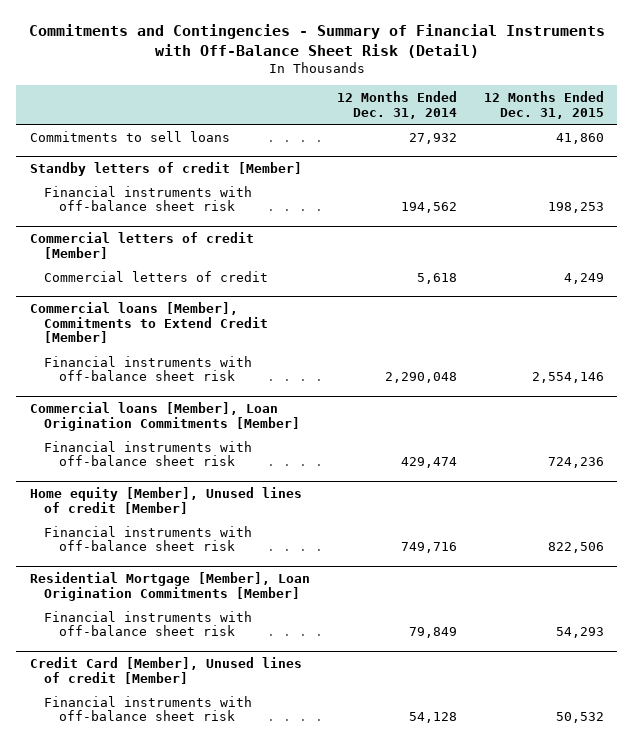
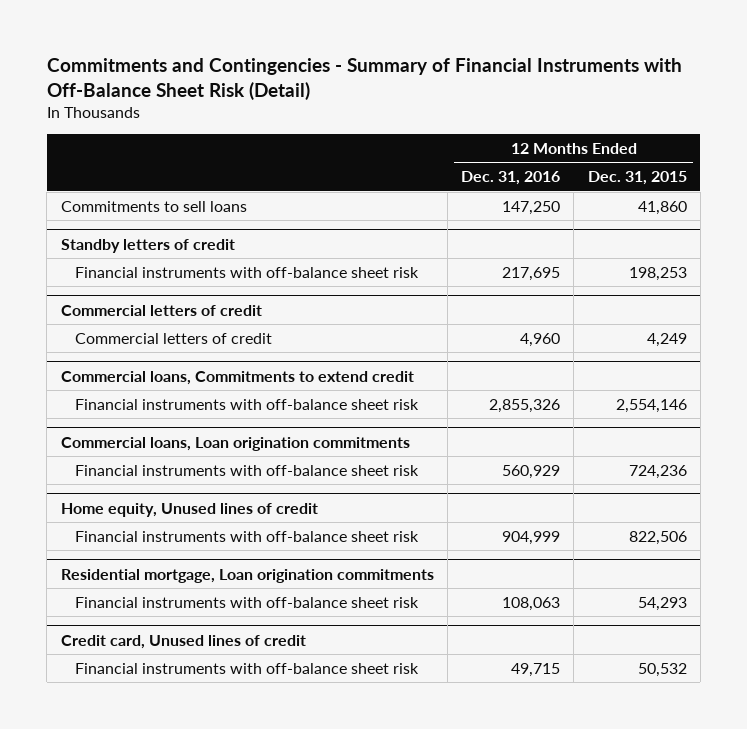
[336,91,457,119] 12 Months Ended Dec. 31, 2014 -> none
none -> [461,171,561,186] Dec. 31, 2016
[29,161,302,176] Standby letters of credit [Member] -> [60,238,235,253] Standby letters of credit
[29,231,254,259] Commercial letters of credit [Member] -> [60,304,262,316] Commercial letters of credit
[29,301,269,344] Commercial loans [Member], Commitments to Extend Credit [Member] -> [60,370,414,385] Commercial loans, Commitments to extend credit
[29,401,301,431] Commercial loans [Member], Loan Origination Commitments [Member] -> [60,436,410,451] Commercial loans, Loan origination commitments
[29,486,302,514] Home equity [Member], Unused lines of credit [Member] -> [60,502,318,517] Home equity, Unused lines of credit
[29,571,310,601] Residential Mortgage [Member], Loan Origination Commitments [Member] -> [60,568,434,583] Residential mortgage, Loan origination commitments
[29,656,302,684] Credit Card [Member], Unused lines of credit [Member] -> [60,634,306,649] Credit card, Unused lines of credit

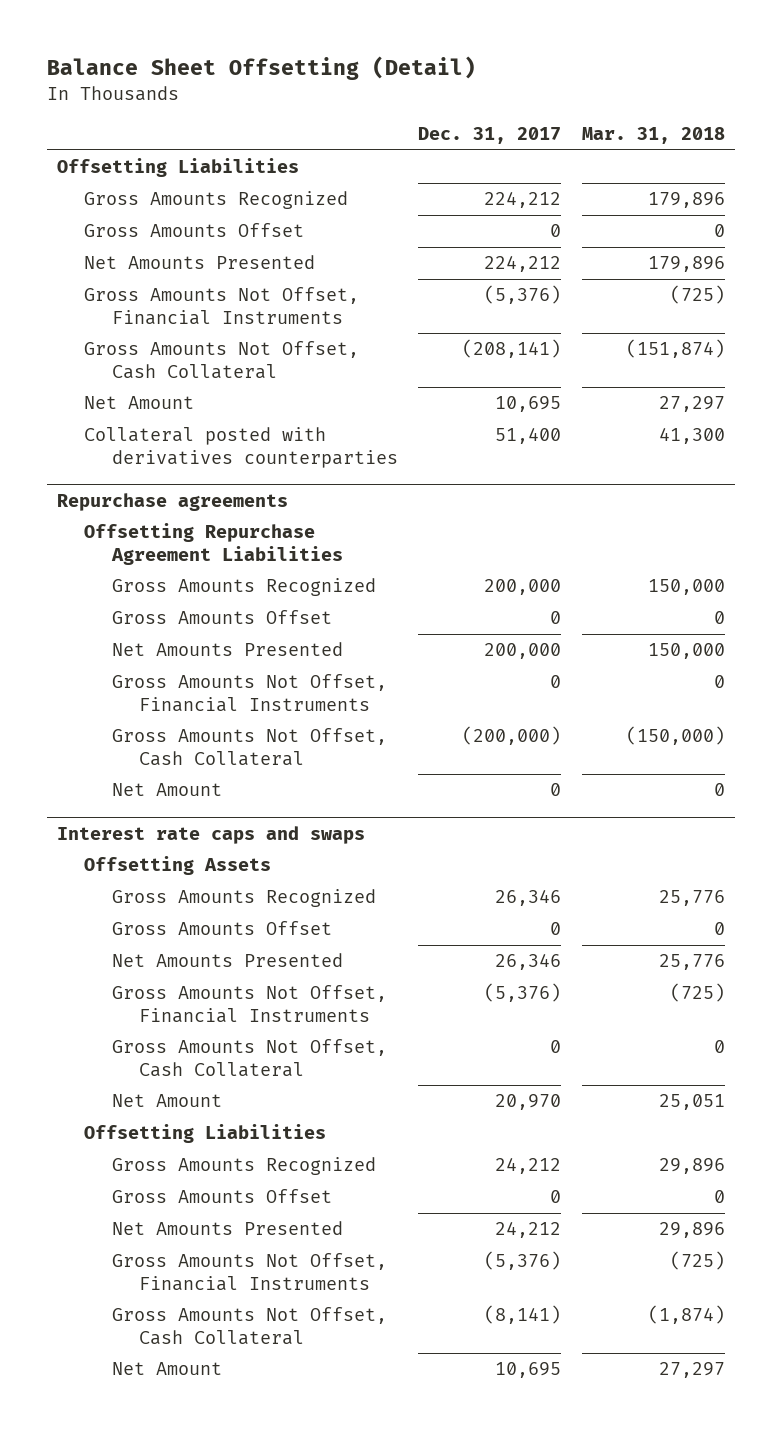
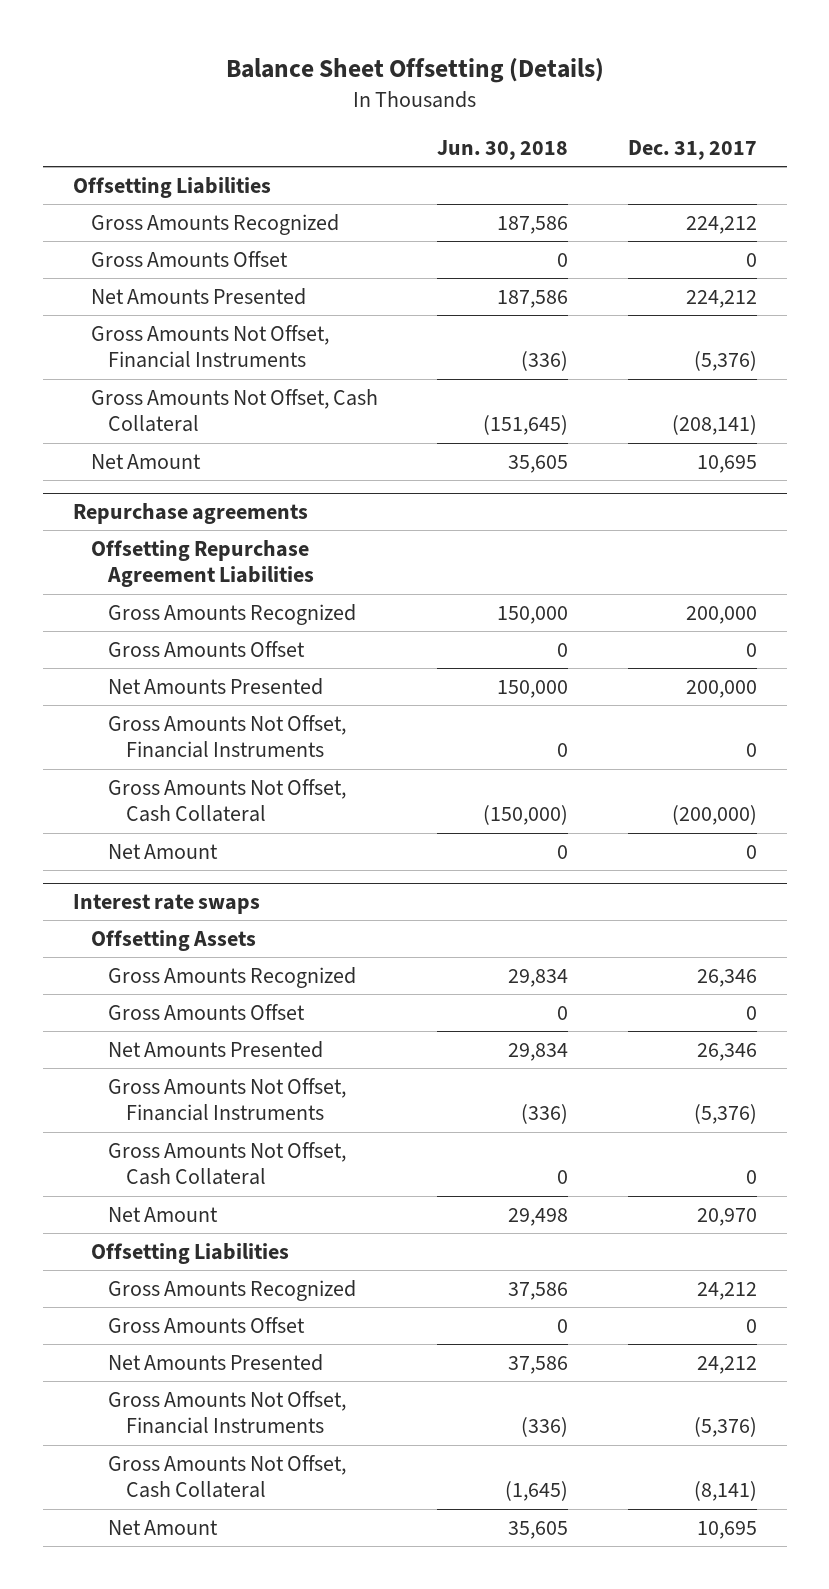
[46,56,476,81] Balance Sheet Offsetting (Detail) -> [225,58,604,84] Balance Sheet Offsetting (Details)
[581,127,725,145] Mar. 31, 2018 -> none
none -> [437,139,569,160] Jun. 30, 2018
[84,427,398,468] Collateral posted with derivatives counterparties -> none
[56,825,365,844] Interest rate caps and swaps -> [72,894,260,915] Interest rate swaps

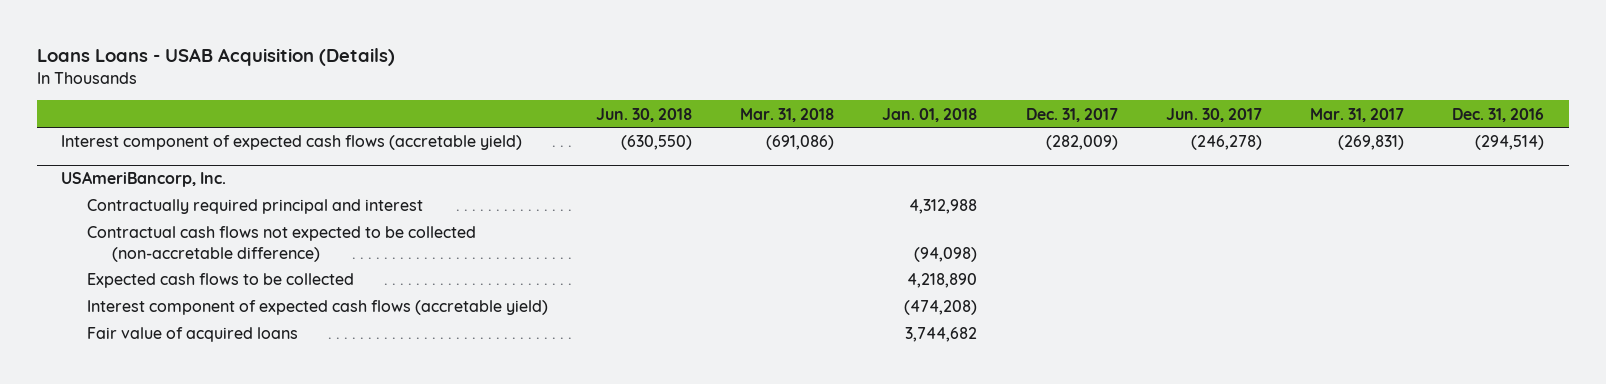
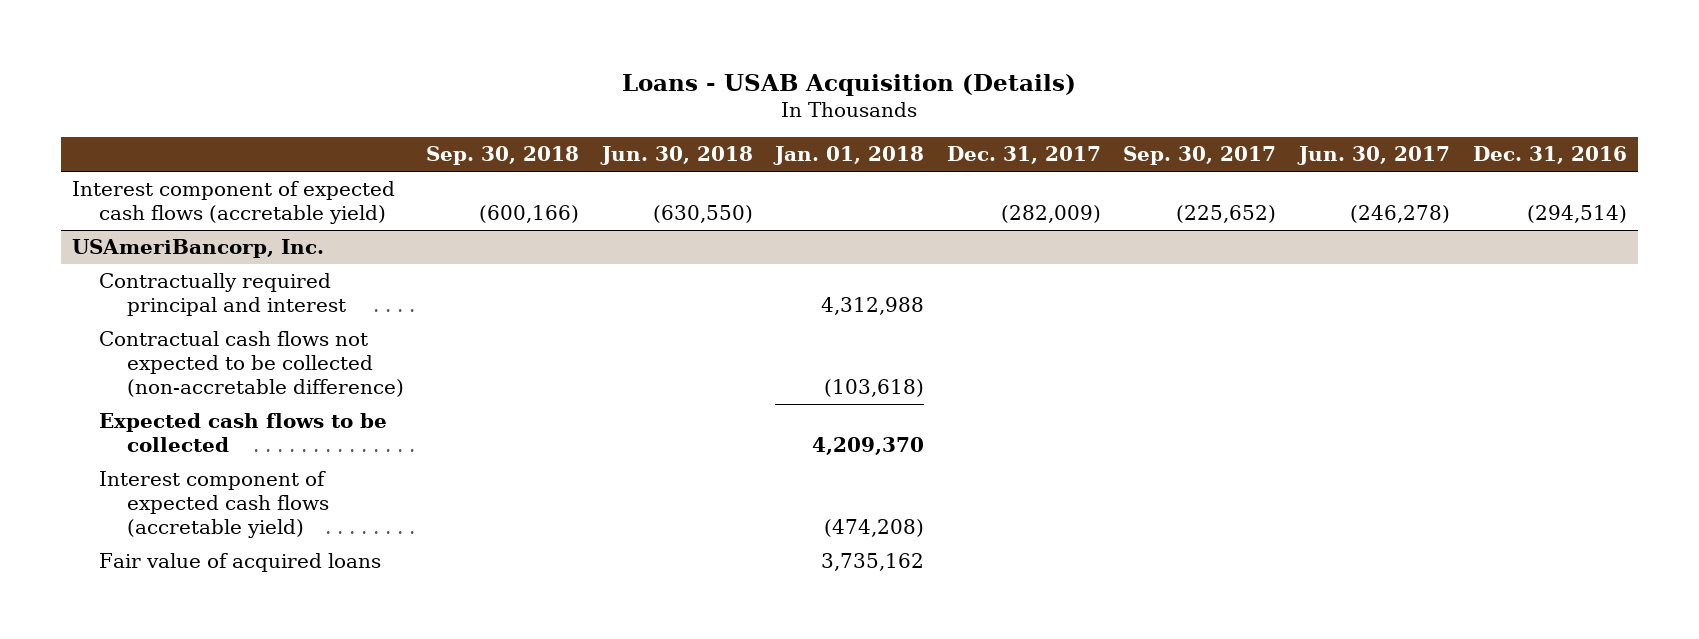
[37,48,396,67] Loans Loans - USAB Acquisition (Details) -> [622,74,1077,97] Loans - USAB Acquisition (Details)
[740,107,835,122] Mar. 31, 2018 -> none
[1310,107,1405,122] Mar. 31, 2017 -> none
none -> [426,146,580,166] Sep. 30, 2018
none -> [1123,146,1277,166] Sep. 30, 2017
[914,246,978,262] (94,098) -> [824,378,925,397] (103,618)
[907,273,978,289] 4,218,890 -> [812,437,925,456] 4,209,370
[905,327,978,343] 3,744,682 -> [821,553,925,572] 3,735,162

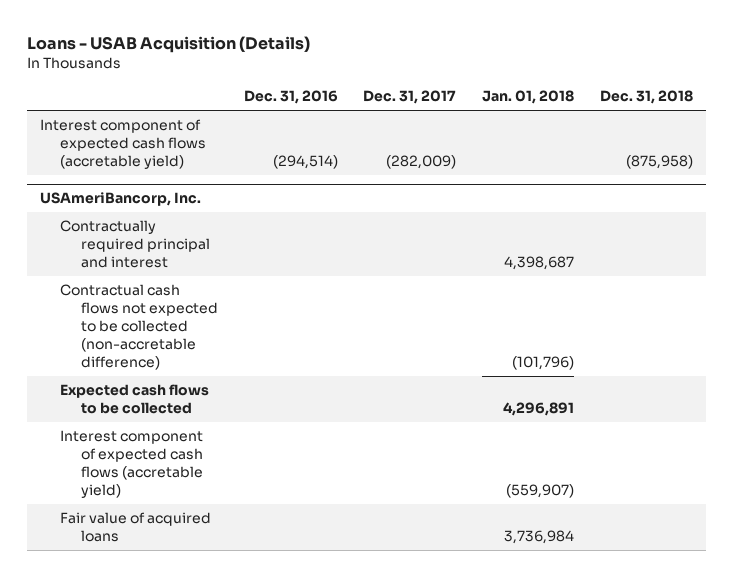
[426,146,580,166] Sep. 30, 2018 -> none
[599,146,753,166] Jun. 30, 2018 -> none
[1123,146,1277,166] Sep. 30, 2017 -> none
[1297,146,1451,166] Jun. 30, 2017 -> none
none -> [600,90,694,105] Dec. 31, 2018
[821,297,925,316] 4,312,988 -> [504,256,575,271] 4,398,687
[824,378,925,397] (103,618) -> [512,356,575,371] (101,796)
[812,437,925,456] 4,209,370 -> [503,402,575,417] 4,296,891
[824,518,925,537] (474,208) -> [506,484,575,499] (559,907)
[821,553,925,572] 3,735,162 -> [504,530,575,545] 3,736,984

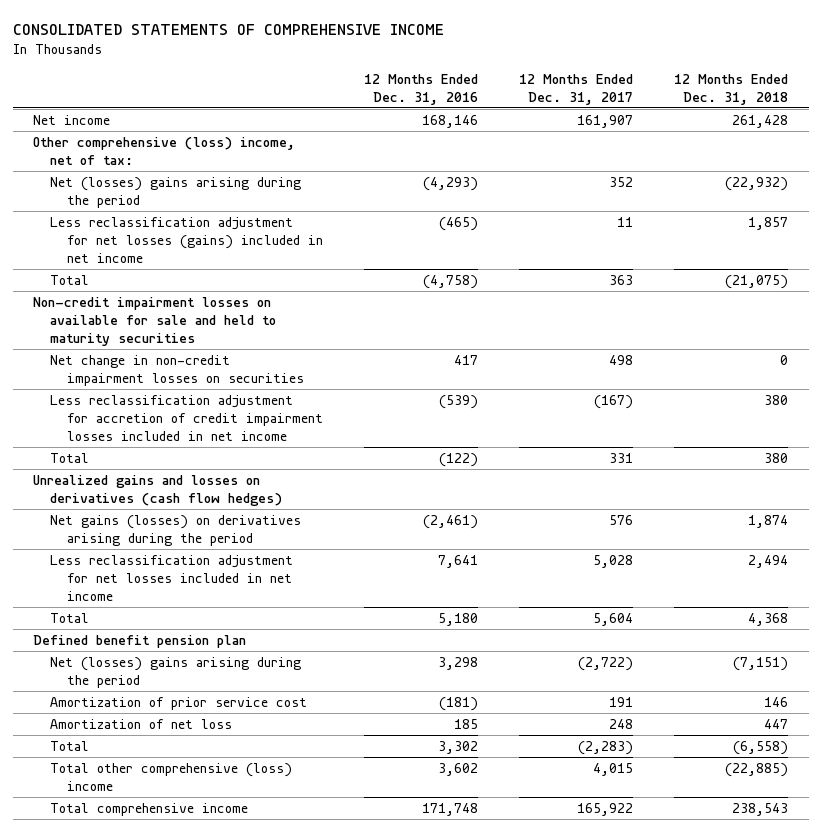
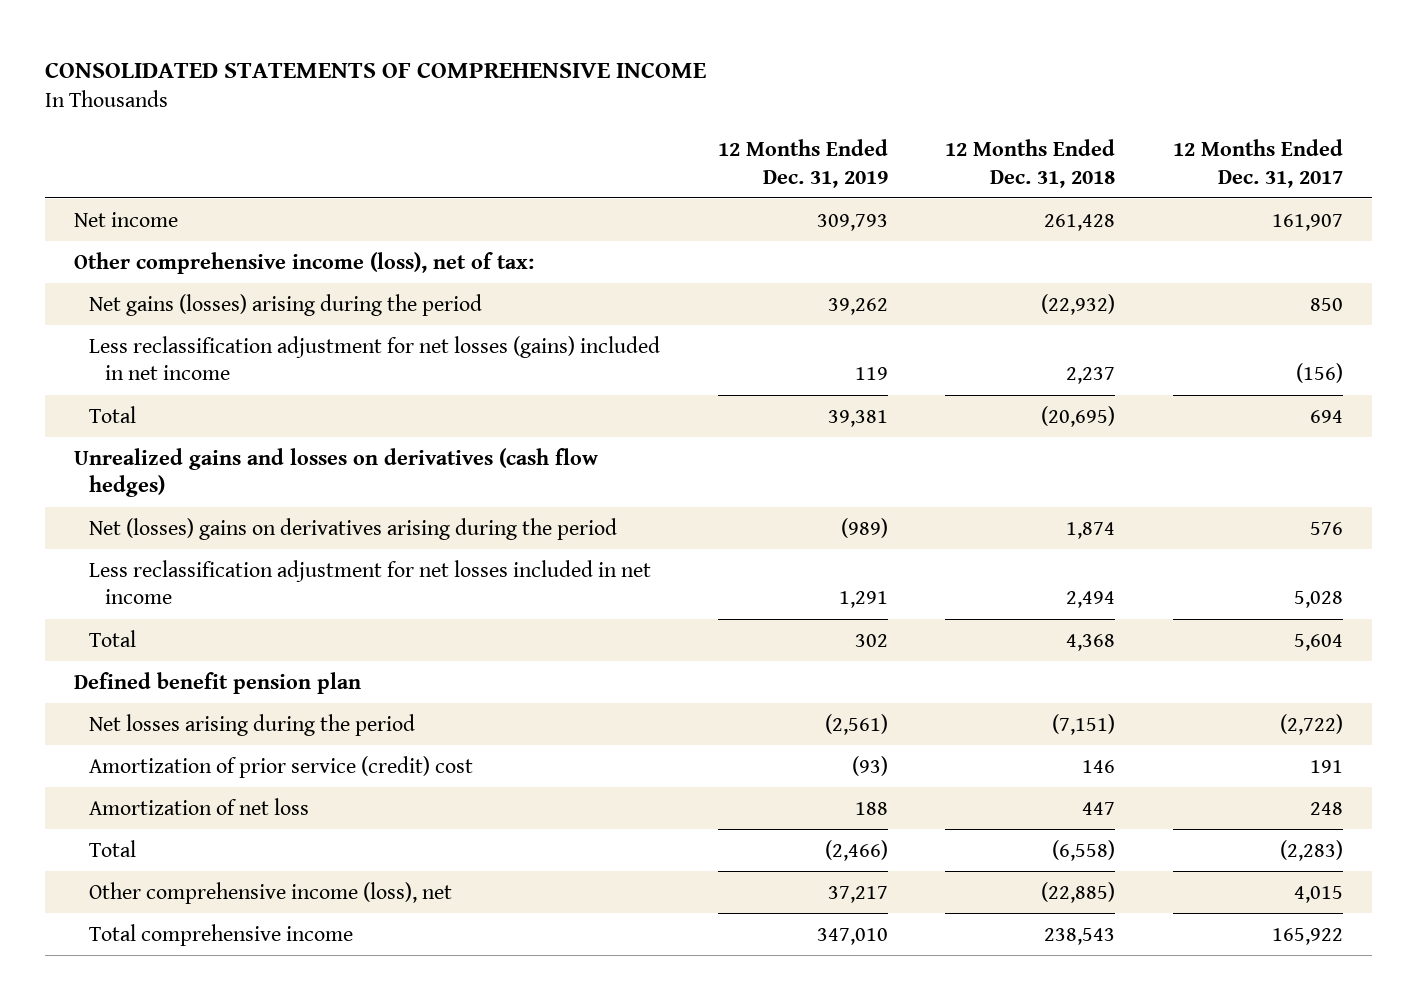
[364,73,479,105] 12 Months Ended Dec. 31, 2016 -> none
none -> [717,139,888,188] 12 Months Ended Dec. 31, 2019
[33,296,277,346] Non-credit impairment losses on available for sale and held to maturity securities -> none
[50,354,305,386] Net change in non-credit impairment losses on securities -> none
[50,394,324,441] Less reclassification adjustment for accretion of credit impairment losses included in net income -> none
[50,452,90,463] Total -> none
[33,136,296,165] Other comprehensive (loss) income, net of tax: -> [73,251,534,274] Other comprehensive income (loss), net of tax:
[50,176,302,208] Net (losses) gains arising during the period -> [89,293,483,316] Net gains (losses) arising during the period
[609,176,634,187] 352 -> [1310,297,1344,311] 850
[617,216,634,227] 11 -> [1296,363,1344,384] (156)
[748,216,789,230] 1,857 -> [1066,367,1116,385] 2,237
[609,274,634,285] 363 -> [1310,409,1344,423] 694
[725,274,789,289] (21,075) -> [1041,405,1116,427] (20,695)
[50,514,302,546] Net gains (losses) on derivatives arising during the period -> [89,517,618,540] Net (losses) gains on derivatives arising during the period
[50,656,302,688] Net (losses) gains arising during the period -> [89,713,416,736] Net losses arising during the period
[50,696,308,710] Amortization of prior service cost -> [89,755,474,778] Amortization of prior service (credit) cost
[50,762,293,791] Total other comprehensive (loss) income -> [89,881,453,904] Other comprehensive income (loss), net

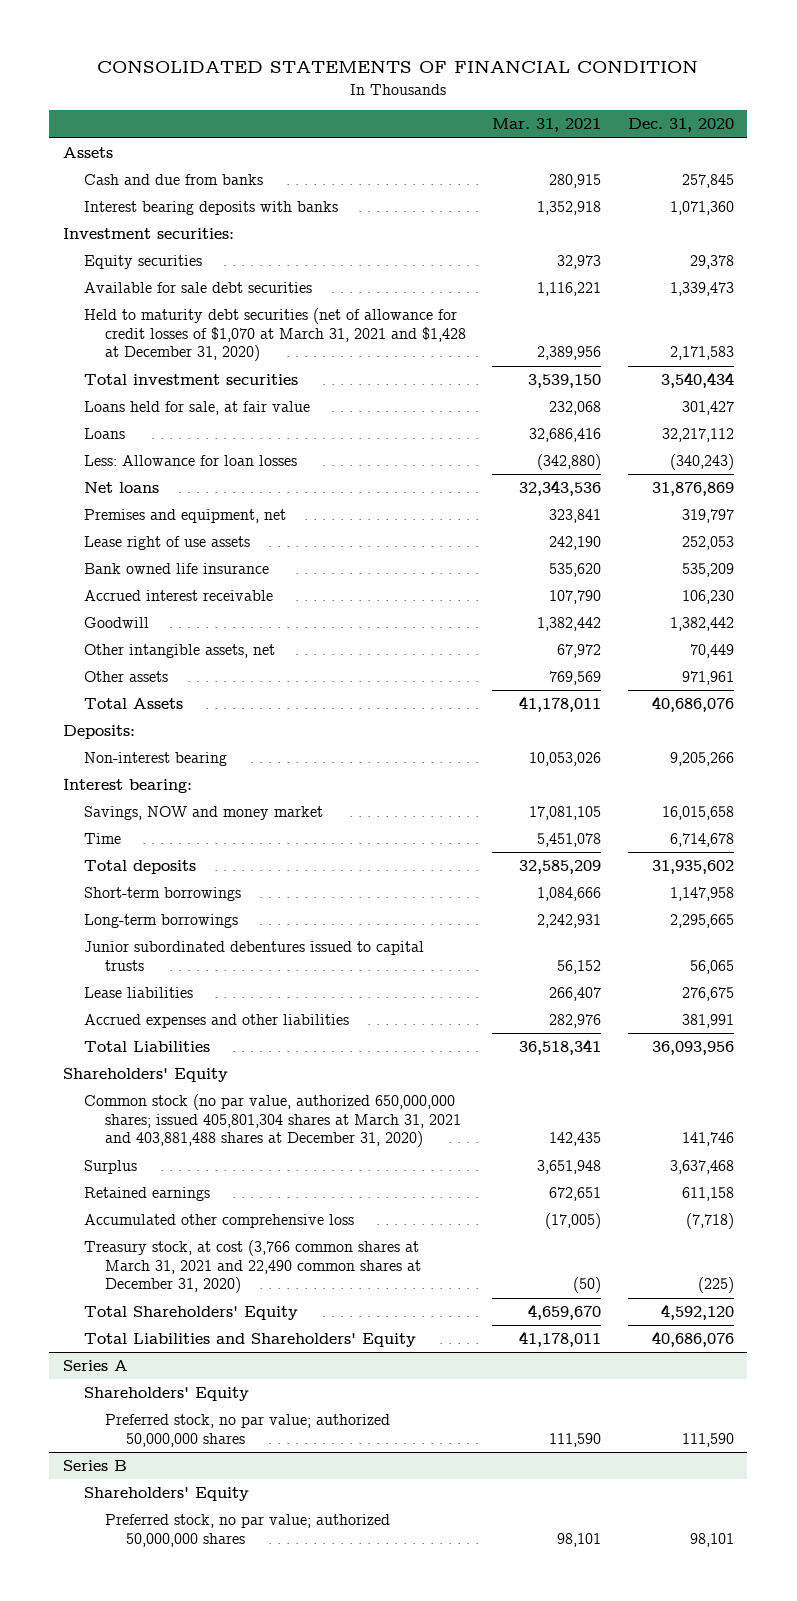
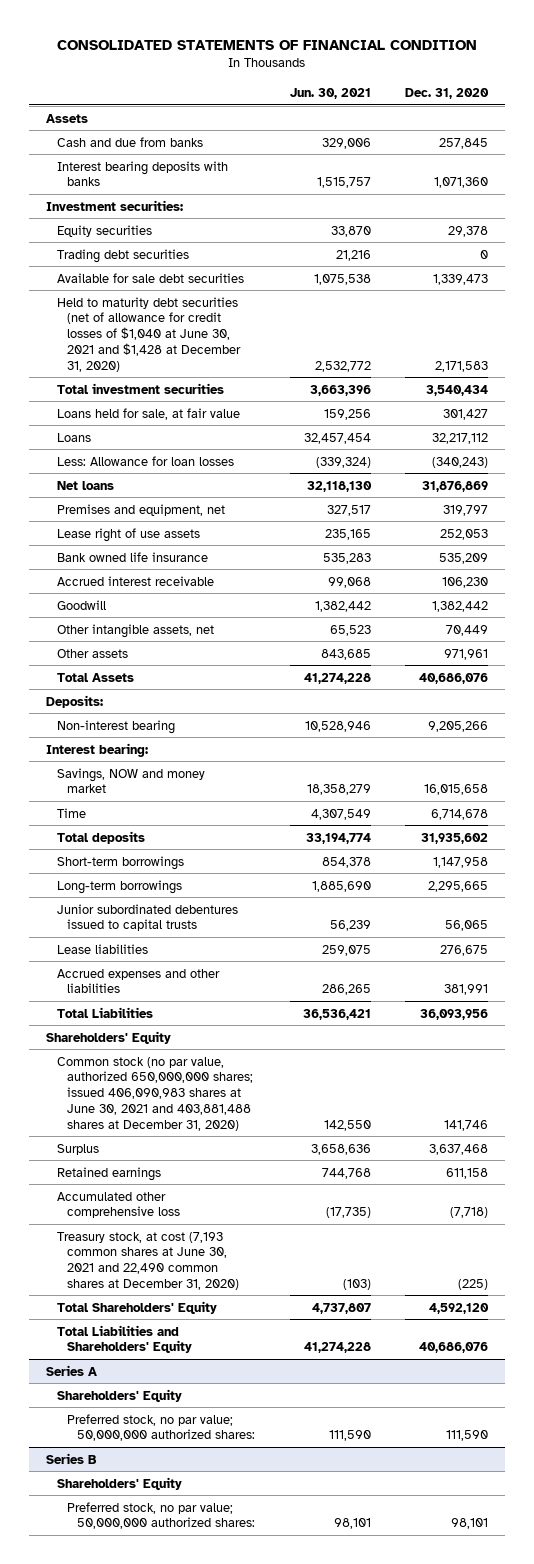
[492,118,602,133] Mar. 31, 2021 -> none
none -> [289,88,371,100] Jun. 30, 2021
none -> [56,248,189,263] Trading debt securities
[83,308,466,362] Held to maturity debt securities (net of allowance for credit losses of $1,070 at March 31, 2021 and $1,428 at December 31, 2020) -> [56,296,242,372] Held to maturity debt securities (net of allowance for credit losses of $1,040 at June 30, 2021 and $1,428 at December 31, 2020)
[83,1094,461,1148] Common stock (no par value, authorized 650,000,000 shares; issued 405,801,304 shares at March 31, 2021 and 403,881,488 shares at December 31, 2020) -> [56,1056,254,1131] Common stock (no par value, authorized 650,000,000 shares; issued 406,090,983 shares at June 30, 2021 and 403,881,488 shares at December 31, 2020)
[83,1240,421,1294] Treasury stock, at cost (3,766 common shares at March 31, 2021 and 22,490 common shares at December 31, 2020) -> [56,1231,240,1290] Treasury stock, at cost (7,193 common shares at June 30, 2021 and 22,490 common shares at December 31, 2020)
[104,1414,390,1447] Preferred stock, no par value; authorized 50,000,000 shares -> [67,1413,256,1442] Preferred stock, no par value; 50,000,000 authorized shares:
[104,1514,390,1547] Preferred stock, no par value; authorized 50,000,000 shares -> [67,1501,256,1530] Preferred stock, no par value; 50,000,000 authorized shares:

